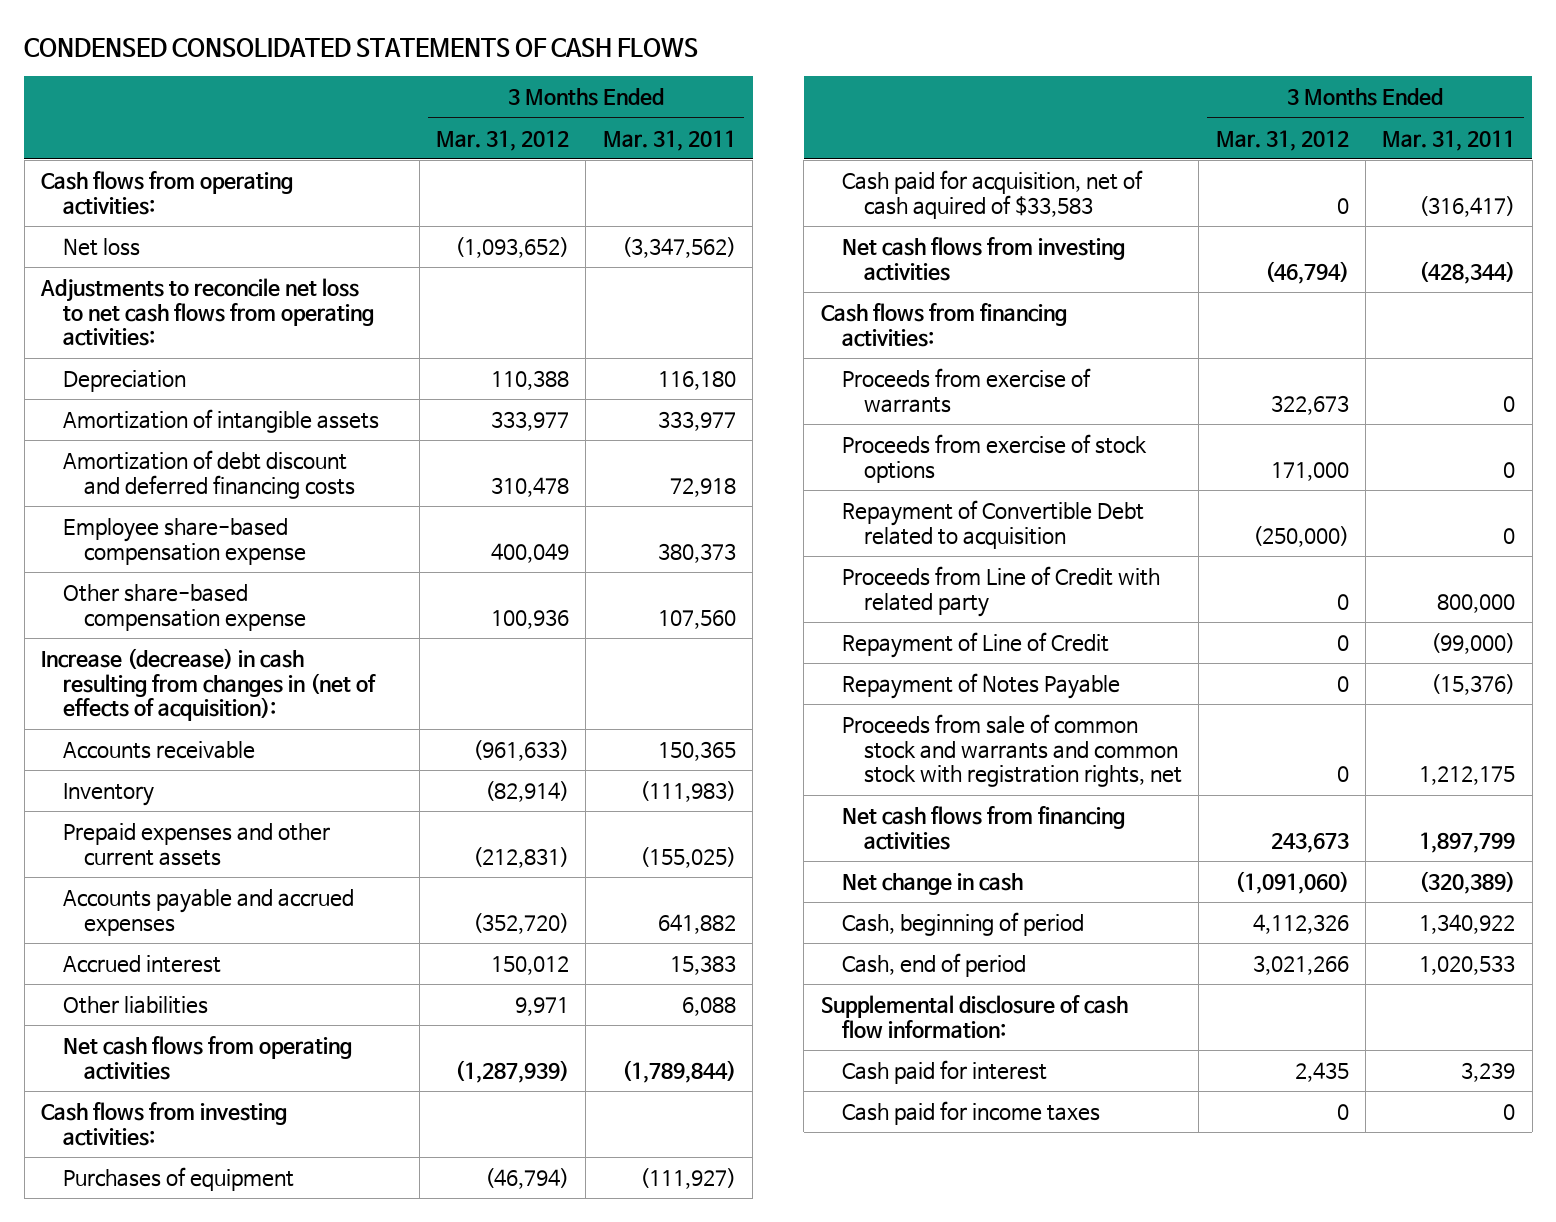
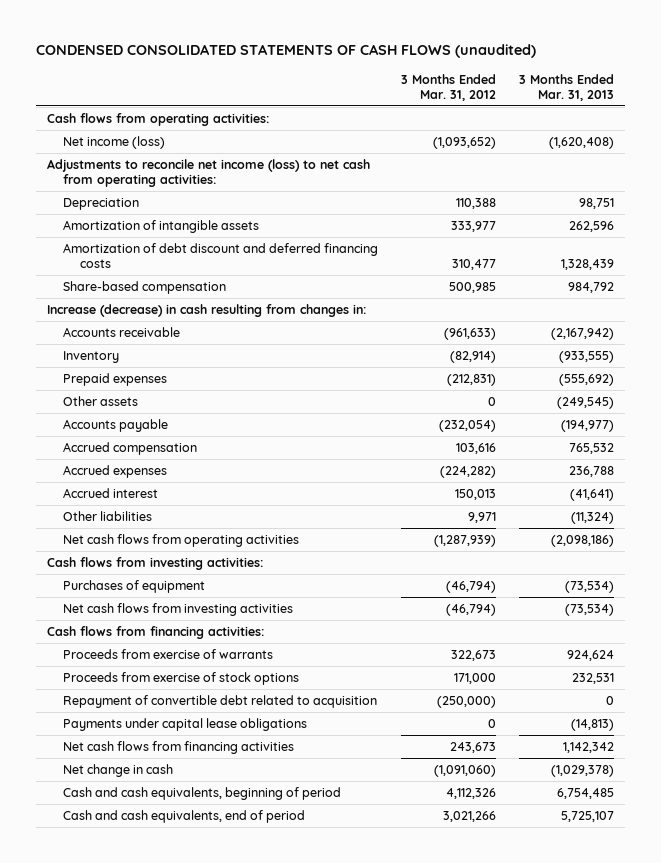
[24,38,699,58] CONDENSED CONSOLIDATED STATEMENTS OF CASH FLOWS -> [35,43,536,58] CONDENSED CONSOLIDATED STATEMENTS OF CASH FLOWS (unaudited)
[602,129,736,151] Mar. 31, 2011 -> none
none -> [518,73,614,101] 3 Months Ended Mar. 31, 2013
[62,237,140,256] Net loss -> [63,136,166,150] Net income (loss)
[40,277,374,347] Adjustments to reconcile net loss to net cash flows from operating activities: -> [47,159,371,188] Adjustments to reconcile net income (loss) to net cash from operating activities:
[62,583,307,631] Other share-based compensation expense -> none
[490,476,569,497] 310,478 -> [452,259,497,271] 310,477
[62,517,307,565] Employee share-based compensation expense -> [63,281,227,295] Share-based compensation
[490,542,569,563] 400,049 -> [449,282,497,294] 500,985
[41,647,376,722] Increase (decrease) in cash resulting from changes in (net of effects of acquisition): -> [47,304,367,318] Increase (decrease) in cash resulting from changes in:
[62,888,354,936] Accounts payable and accrued expenses -> none
[62,822,330,866] Prepaid expenses and other current assets -> [63,373,168,387] Prepaid expenses
none -> [63,396,139,407] Other assets
none -> [63,419,169,433] Accounts payable
none -> [63,442,198,456] Accrued compensation
none -> [63,465,168,479] Accrued expenses
[490,955,569,975] 150,012 -> [455,489,497,501] 150,013
[842,169,1144,219] Cash paid for acquisition, net of cash aquired of $33,583 -> none
[842,565,1161,617] Proceeds from Line of Credit with related party -> none
[842,631,1110,658] Repayment of Line of Credit -> none
[842,672,1121,699] Repayment of Notes Payable -> none
[842,713,1182,788] Proceeds from sale of common stock and warrants and common stock with registration rights, net -> none
[842,499,1145,549] Repayment of Convertible Debt related to acquisition -> [63,695,378,709] Repayment of convertible debt related to acquisition
none -> [63,718,308,732] Payments under capital lease obligations
[820,994,1128,1038] Supplemental disclosure of cash flow information: -> none
[842,1059,1048,1084] Cash paid for interest -> none
[842,1100,1101,1125] Cash paid for income taxes -> none
[842,911,1085,936] Cash, beginning of period -> [63,787,342,801] Cash and cash equivalents, beginning of period
[842,952,1027,977] Cash, end of period -> [63,810,306,824] Cash and cash equivalents, end of period

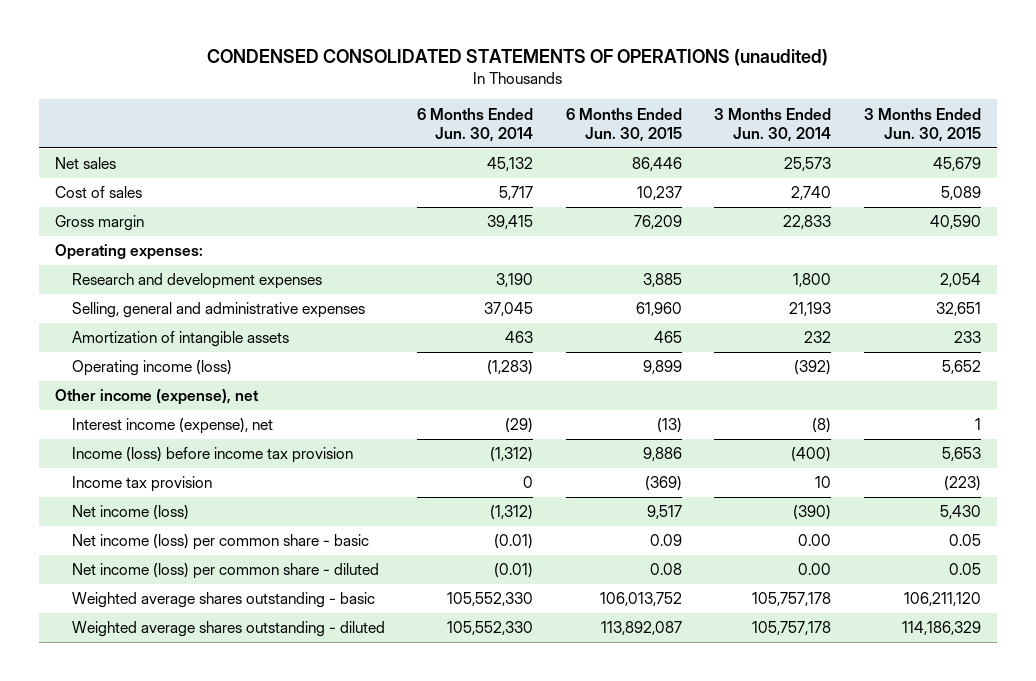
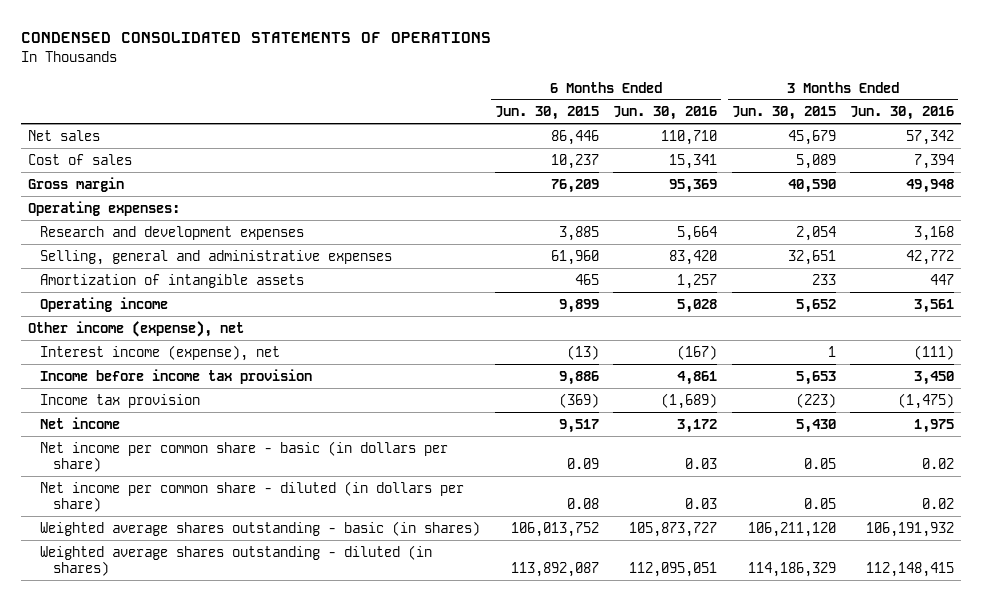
[206,49,828,67] CONDENSED CONSOLIDATED STATEMENTS OF OPERATIONS (unaudited) -> [21,31,492,43] CONDENSED CONSOLIDATED STATEMENTS OF OPERATIONS
[417,107,534,142] 6 Months Ended Jun. 30, 2014 -> none
[714,107,832,142] 3 Months Ended Jun. 30, 2014 -> none
none -> [613,106,718,121] Jun. 30, 2016
none -> [850,106,955,121] Jun. 30, 2016
[71,360,232,377] Operating income (loss) -> [40,296,169,312] Operating income
[71,447,353,464] Income (loss) before income tax provision -> [40,368,313,384] Income before income tax provision
[71,505,189,521] Net income (loss) -> [40,416,121,429] Net income
[71,534,369,551] Net income (loss) per common share - basic -> [40,440,449,473] Net income per common share - basic (in dollars per share)
[71,563,379,580] Net income (loss) per common share - diluted -> [40,480,465,513] Net income per common share - diluted (in dollars per share)
[71,592,375,609] Weighted average shares outstanding - basic -> [40,520,481,536] Weighted average shares outstanding - basic (in shares)
[71,621,385,638] Weighted average shares outstanding - diluted -> [40,544,433,577] Weighted average shares outstanding - diluted (in shares)

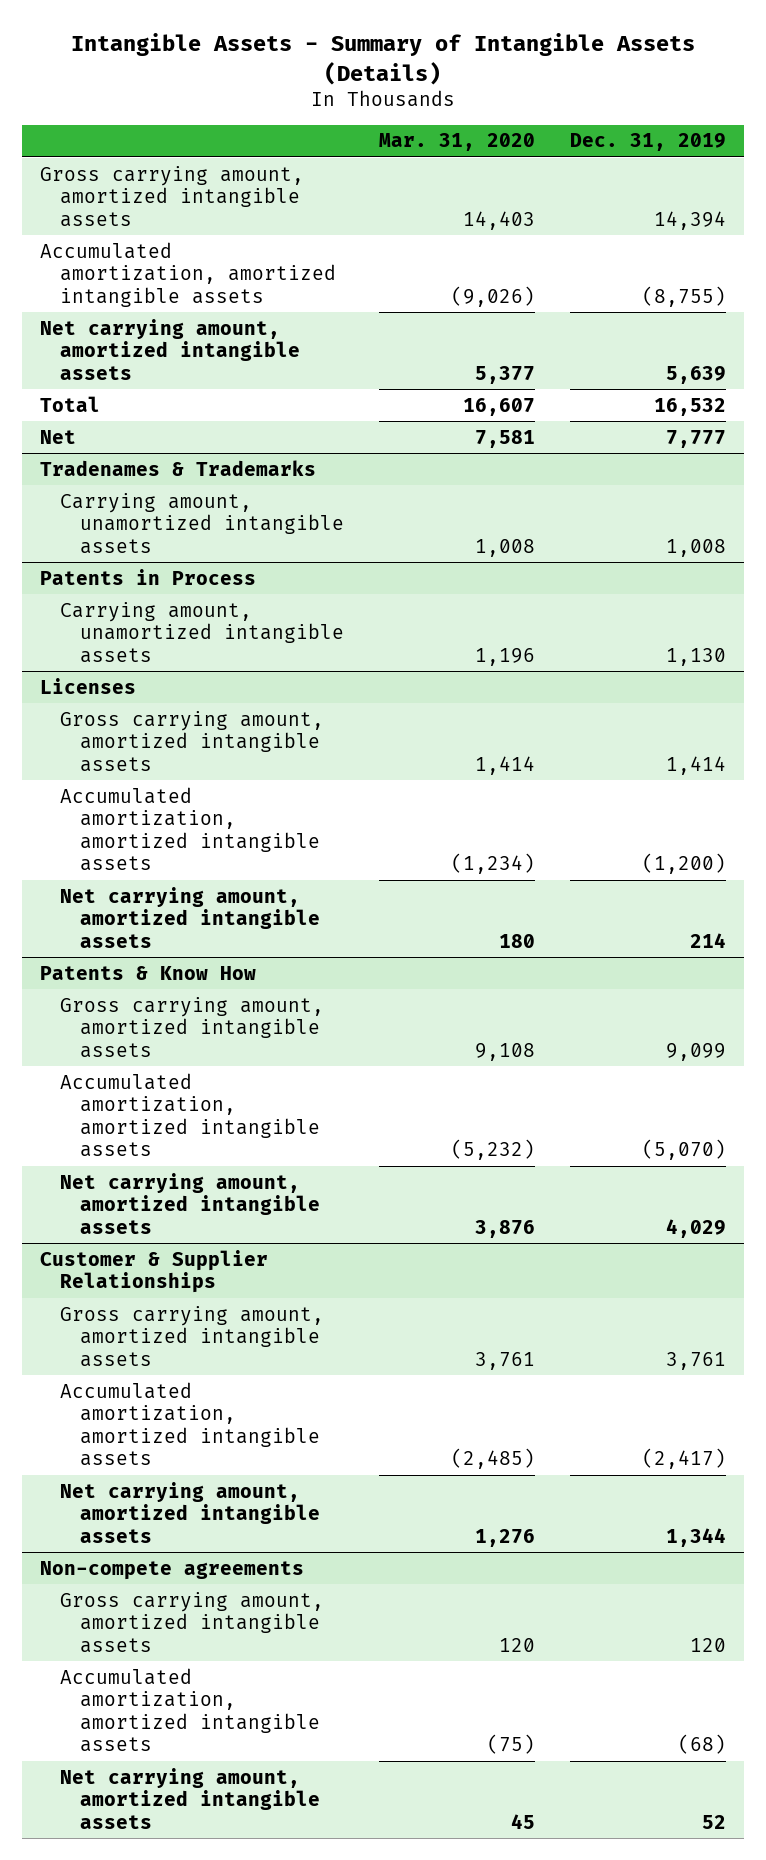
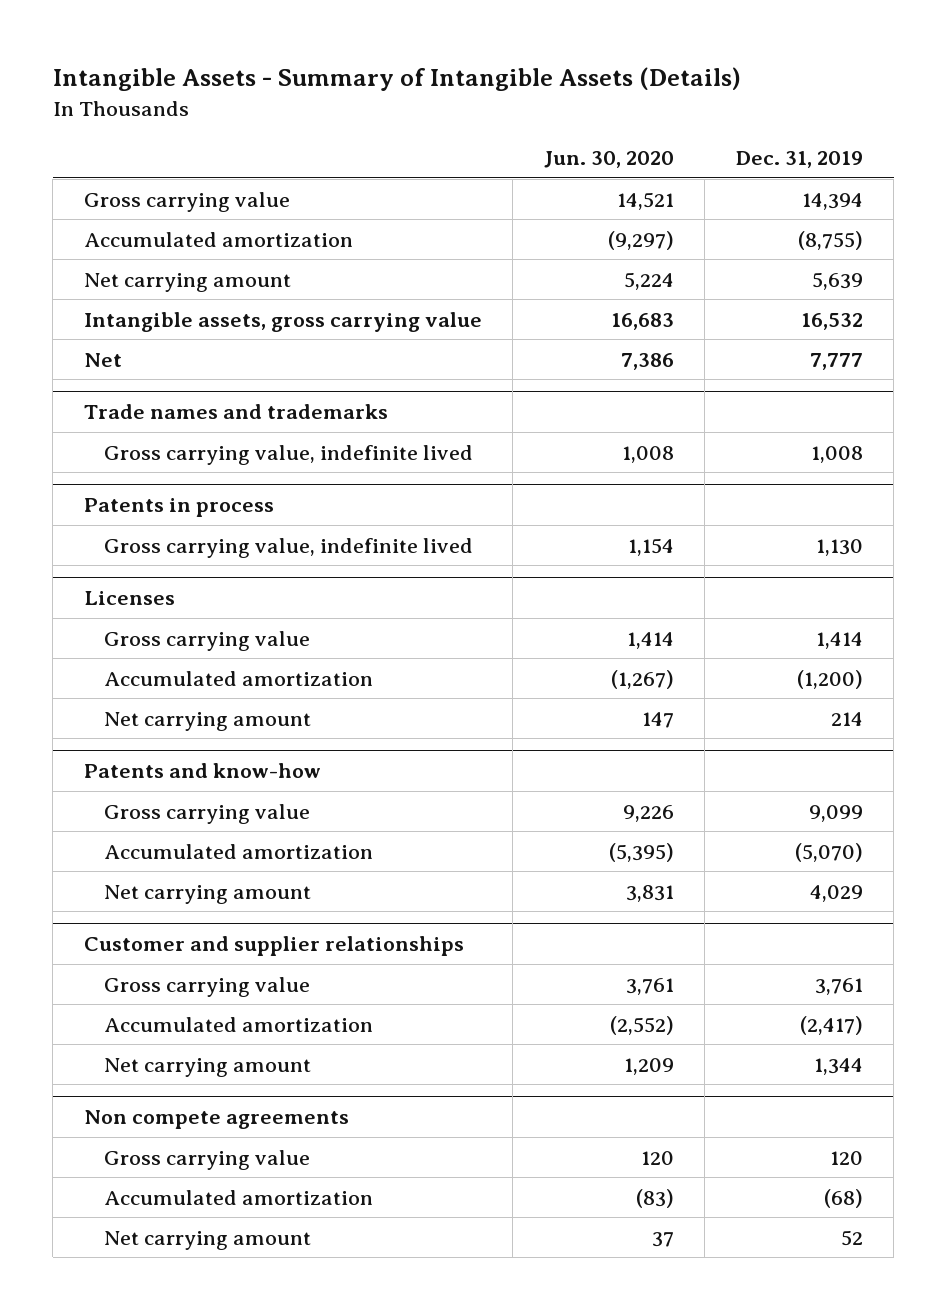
[379,133,536,152] Mar. 31, 2020 -> none
none -> [543,150,674,168] Jun. 30, 2020
[39,165,304,227] Gross carrying amount, amortized intangible assets -> [83,191,290,212] Gross carrying value
[39,241,336,307] Accumulated amortization, amortized intangible assets -> [83,231,353,247] Accumulated amortization
[39,318,300,380] Net carrying amount, amortized intangible assets -> [83,272,291,292] Net carrying amount
[39,395,100,412] Total -> [83,311,482,332] Intangible assets, gross carrying value
[39,459,316,476] Tradenames & Trademarks -> [83,404,388,420] Trade names and trademarks
[59,492,344,554] Carrying amount, unamortized intangible assets -> [103,444,473,465] Gross carrying value, indefinite lived
[39,568,256,585] Patents in Process -> [83,498,274,518] Patents in process
[59,601,344,663] Carrying amount, unamortized intangible assets -> [103,537,473,558] Gross carrying value, indefinite lived
[59,710,324,772] Gross carrying amount, amortized intangible assets -> [103,630,310,651] Gross carrying value
[59,786,320,872] Accumulated amortization, amortized intangible assets -> [103,670,373,686] Accumulated amortization
[59,886,320,948] Net carrying amount, amortized intangible assets -> [103,711,311,731] Net carrying amount
[39,965,256,980] Patents & Know How -> [83,763,321,779] Patents and know-how
[59,996,324,1058] Gross carrying amount, amortized intangible assets -> [103,803,310,824] Gross carrying value
[59,1072,320,1158] Accumulated amortization, amortized intangible assets -> [103,843,373,859] Accumulated amortization
[59,1172,320,1234] Net carrying amount, amortized intangible assets -> [103,884,311,904] Net carrying amount
[39,1249,268,1294] Customer & Supplier Relationships -> [83,936,464,957] Customer and supplier relationships
[59,1305,324,1367] Gross carrying amount, amortized intangible assets -> [103,976,310,997] Gross carrying value
[59,1381,320,1467] Accumulated amortization, amortized intangible assets -> [103,1016,373,1032] Accumulated amortization
[59,1481,320,1543] Net carrying amount, amortized intangible assets -> [103,1057,311,1077] Net carrying amount
[39,1560,304,1580] Non-compete agreements -> [83,1110,349,1130] Non compete agreements
[59,1591,324,1653] Gross carrying amount, amortized intangible assets -> [103,1149,310,1170] Gross carrying value
[59,1667,320,1753] Accumulated amortization, amortized intangible assets -> [103,1189,373,1205] Accumulated amortization
[59,1767,320,1829] Net carrying amount, amortized intangible assets -> [103,1230,311,1250] Net carrying amount

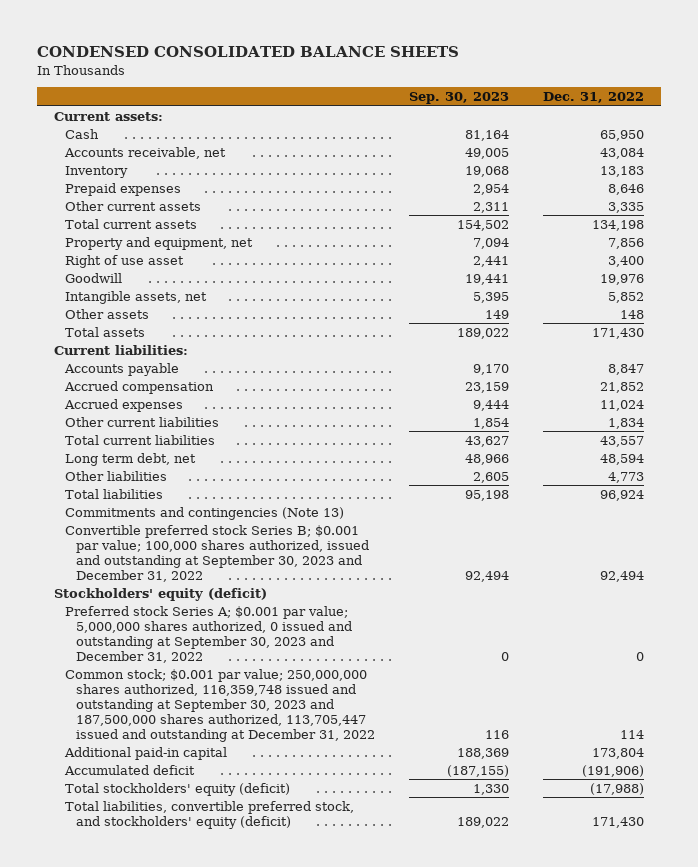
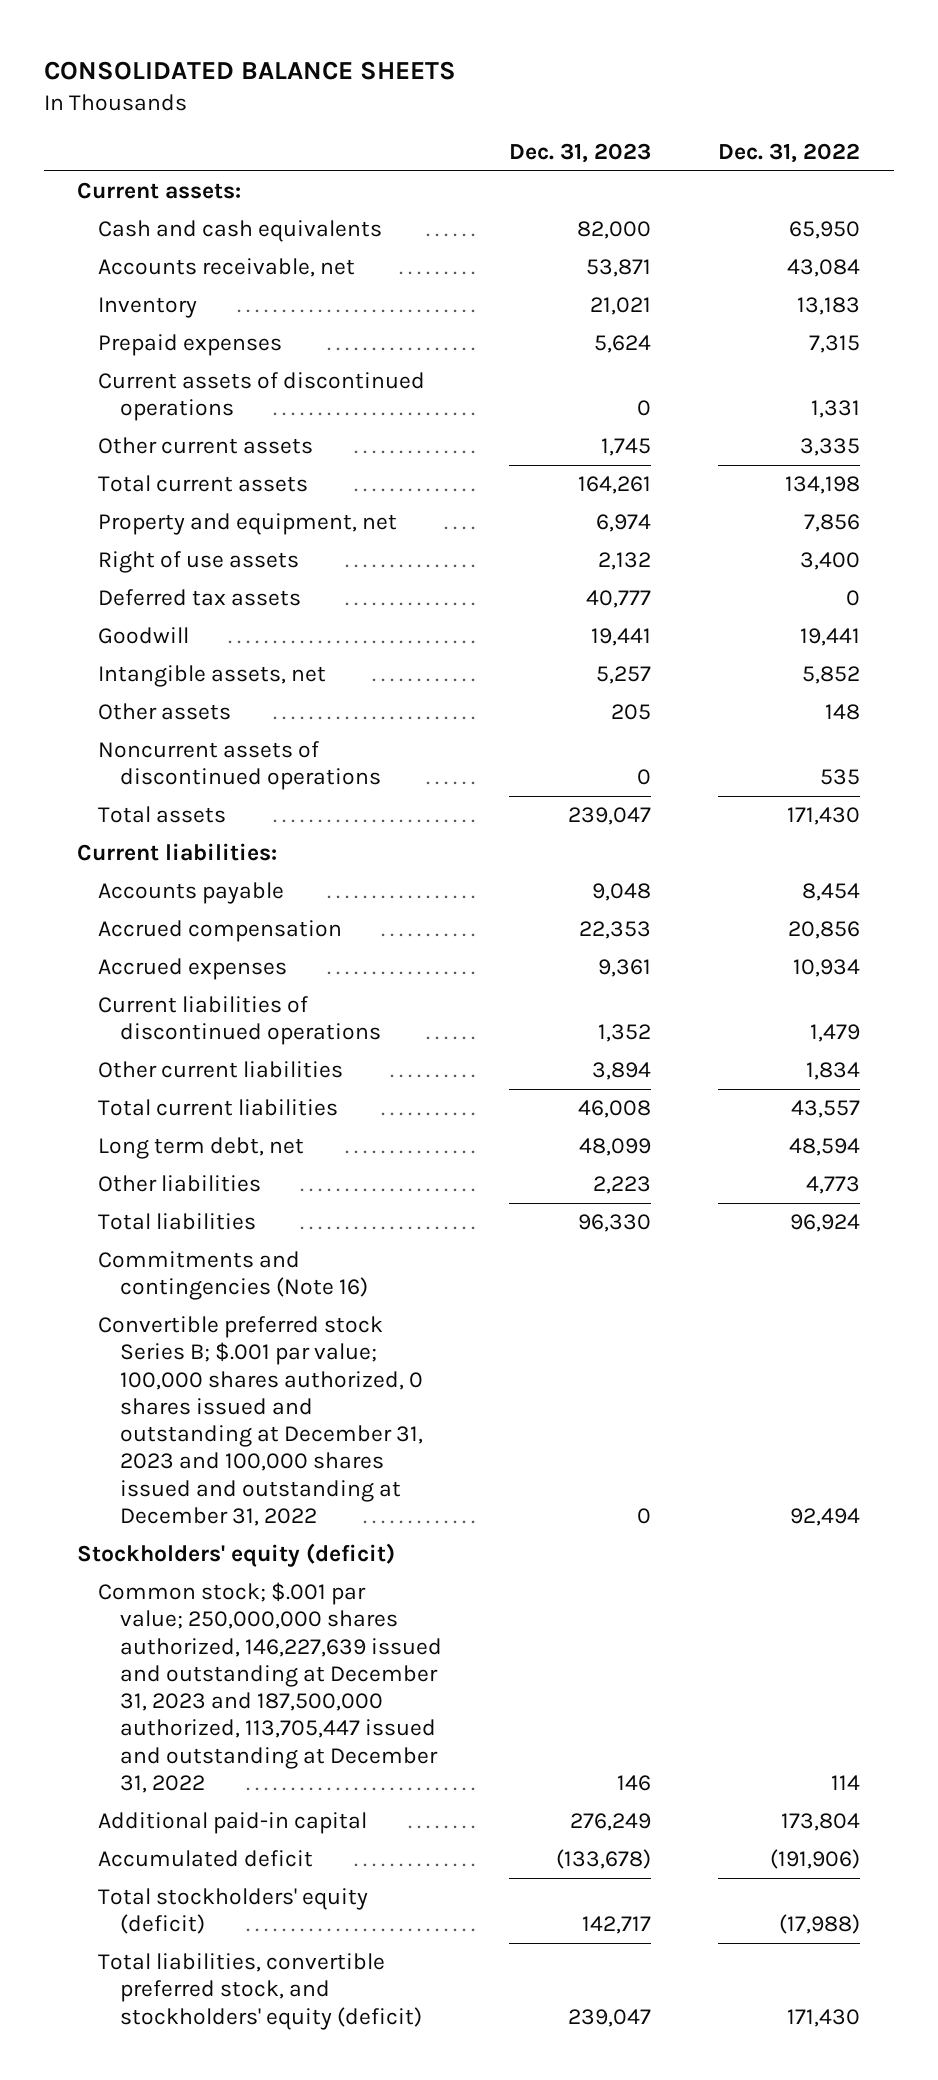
[36,45,459,57] CONDENSED CONSOLIDATED BALANCE SHEETS -> [43,61,456,81] CONSOLIDATED BALANCE SHEETS
[409,92,510,105] Sep. 30, 2023 -> none
none -> [508,142,651,163] Dec. 31, 2023
[65,128,100,139] Cash -> [98,220,383,243] Cash and cash equivalents
[608,183,645,195] 8,646 -> [809,335,861,354] 7,315
none -> [98,372,426,422] Current assets of discontinued operations
[65,254,185,268] Right of use asset -> [98,551,300,574] Right of use assets
none -> [98,589,302,607] Deferred tax assets
[600,273,645,285] 19,976 -> [800,628,861,647] 19,441
none -> [98,741,381,791] Noncurrent assets of discontinued operations
[608,363,645,375] 8,847 -> [802,883,861,902] 8,454
[600,381,645,393] 21,852 -> [788,921,861,940] 20,856
[600,399,645,411] 11,024 -> [793,959,861,978] 10,934
none -> [98,996,381,1046] Current liabilities of discontinued operations
[65,506,345,520] Commitments and contingencies (Note 13) -> [98,1251,368,1301] Commitments and contingencies (Note 16)
[65,524,370,582] Convertible preferred stock Series B; $0.001 par value; 100,000 shares authorized, issued and outstanding at September 30, 2023 and December 31, 2022 -> [98,1316,423,1526] Convertible preferred stock Series B; $.001 par value; 100,000 shares authorized, 0 shares issued and outstanding at December 31, 2023 and 100,000 shares issued and outstanding at December 31, 2022
[65,605,353,663] Preferred stock Series A; $0.001 par value; 5,000,000 shares authorized, 0 issued and outstanding at September 30, 2023 and December 31, 2022 -> none
[65,668,376,742] Common stock; $0.001 par value; 250,000,000 shares authorized, 116,359,748 issued and outstanding at September 30, 2023 and 187,500,000 shares authorized, 113,705,447 issued and outstanding at December 31, 2022 -> [98,1582,442,1793] Common stock; $.001 par value; 250,000,000 shares authorized, 146,227,639 issued and outstanding at December 31, 2023 and 187,500,000 authorized, 113,705,447 issued and outstanding at December 31, 2022

